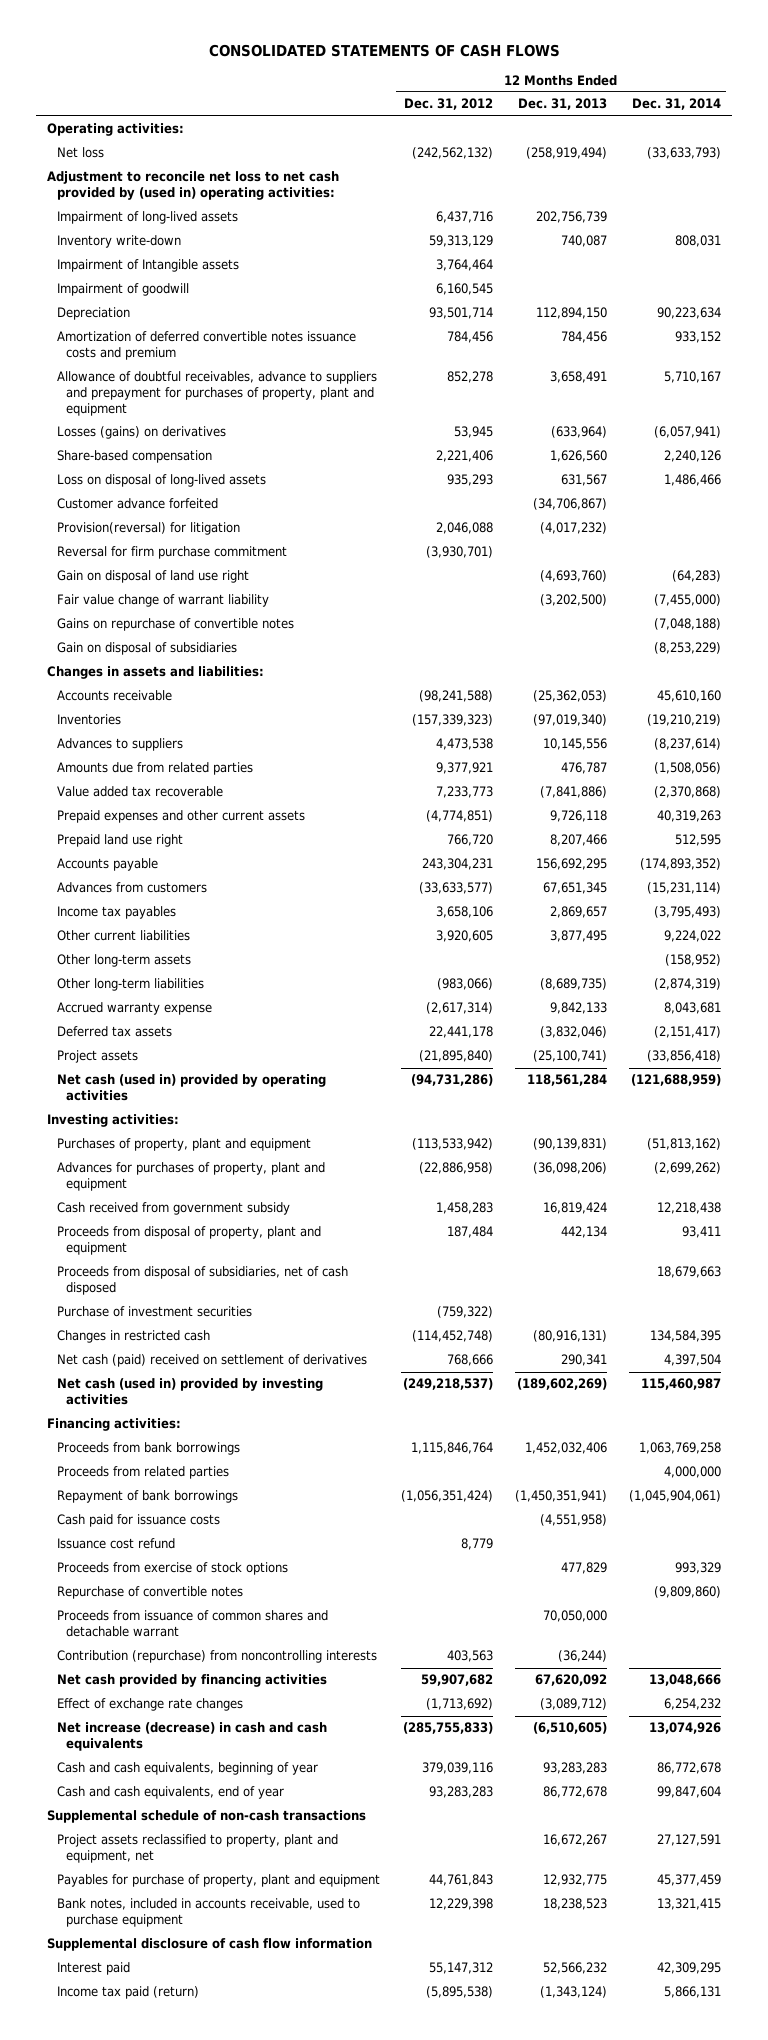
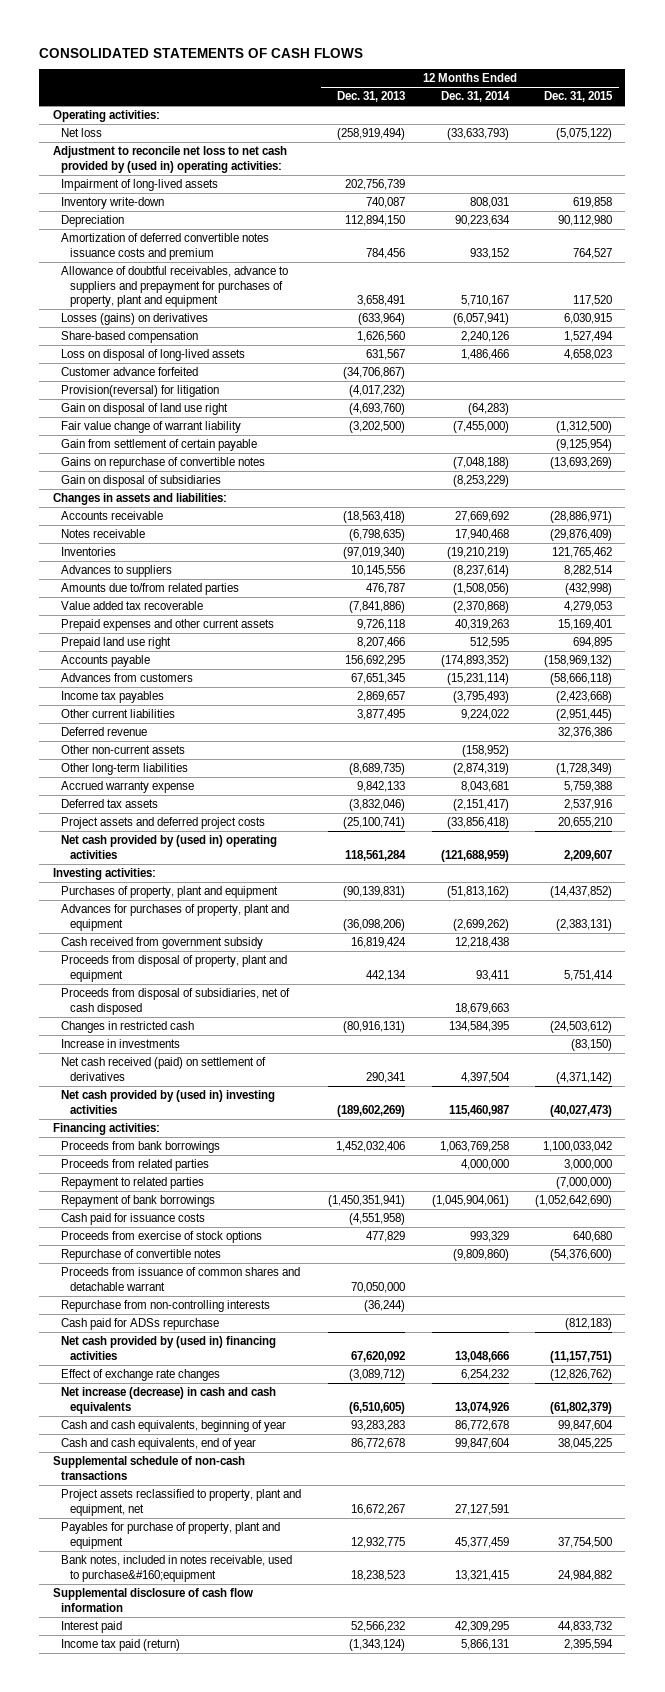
[404,98,494,111] Dec. 31, 2012 -> none
none -> [544,91,614,103] Dec. 31, 2015
[56,259,239,273] Impairment of Intangible assets -> none
[56,283,189,297] Impairment of goodwill -> none
[56,546,287,560] Reversal for firm purchase commitment -> none
none -> [61,439,258,452] Gain from settlement of certain payable
[532,690,607,703] (25,362,053) -> [343,511,406,524] (18,563,418)
[656,690,721,703] 45,610,160 -> [454,511,509,523] 27,669,692
none -> [61,529,146,539] Notes receivable
[56,762,253,776] Amounts due from related parties -> [61,583,240,596] Amounts due to/from related parties
none -> [61,727,148,737] Deferred revenue
[56,954,191,968] Other long-term assets -> [61,745,186,755] Other non-current assets
[56,1050,138,1064] Project assets -> [61,817,266,830] Project assets and deferred project costs
[56,1074,326,1102] Net cash (used in) provided by operating activities -> [61,835,278,859] Net cash provided by (used in) operating activities
[56,1306,252,1318] Purchase of investment securities -> none
none -> [61,1039,181,1049] Increase in investments
[56,1354,367,1368] Net cash (paid) received on settlement of derivatives -> [61,1057,267,1081] Net cash received (paid) on settlement of derivatives
[56,1378,323,1406] Net cash (used in) provided by investing activities -> [61,1090,276,1114] Net cash provided by (used in) investing activities
none -> [61,1177,205,1190] Repayment to related parties
[56,1538,175,1550] Issuance cost refund -> none
[56,1650,377,1664] Contribution (repurchase) from noncontrolling interests -> [61,1300,271,1313] Repurchase from non-controlling interests
none -> [61,1318,220,1331] Cash paid for ADSs repurchase
[56,1674,327,1688] Net cash provided by financing activities -> [61,1336,277,1360] Net cash provided by (used in) financing activities
[56,1898,360,1928] Bank notes, included in accounts receivable, used to purchase equipment -> [61,1555,293,1582] Bank notes, included in notes receivable, used to purchase&#160;equipment

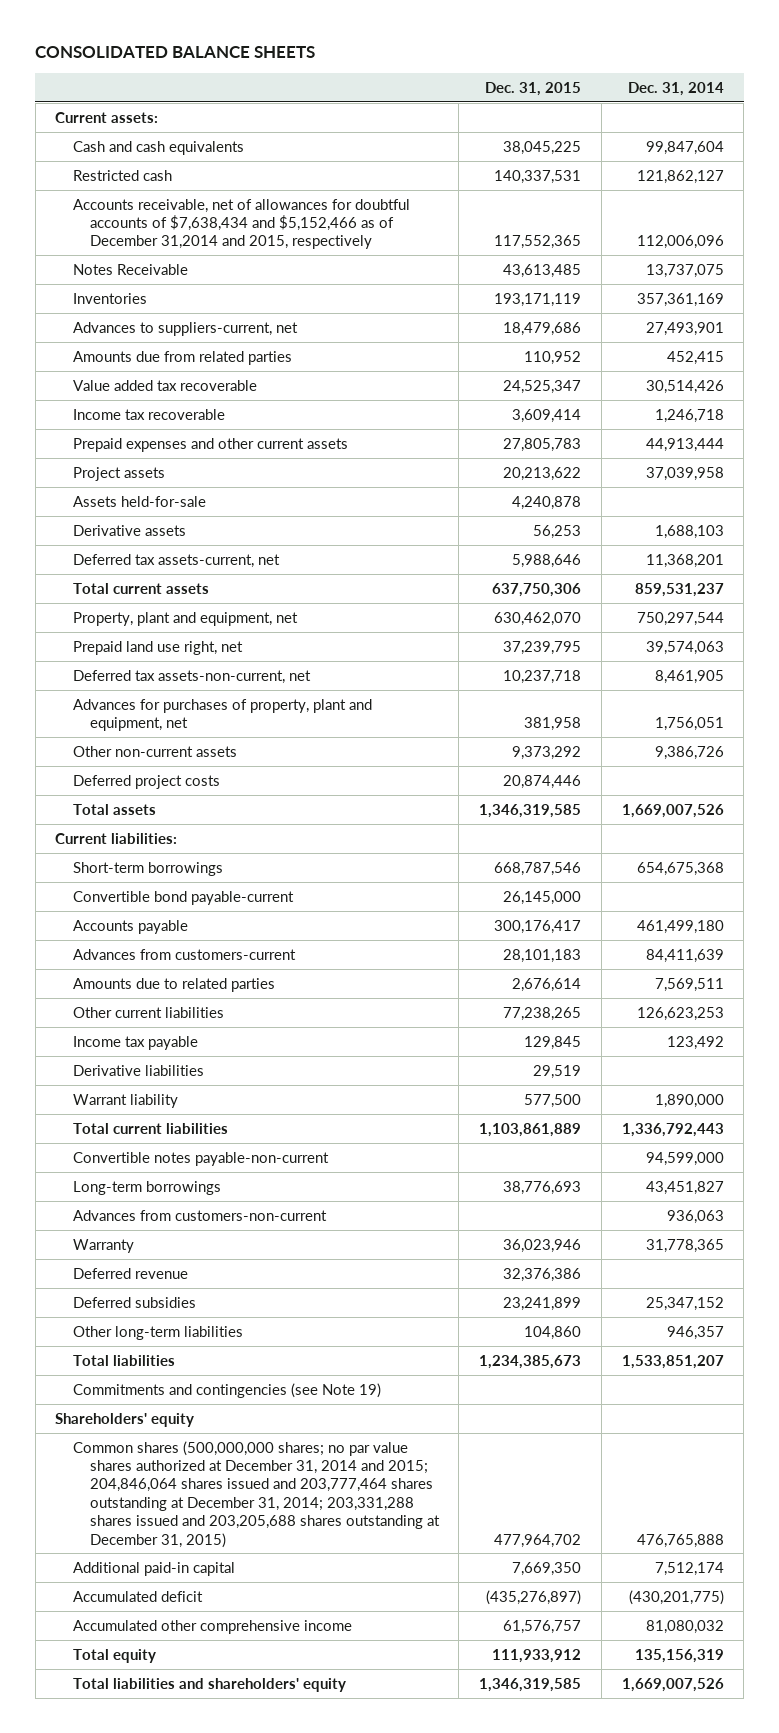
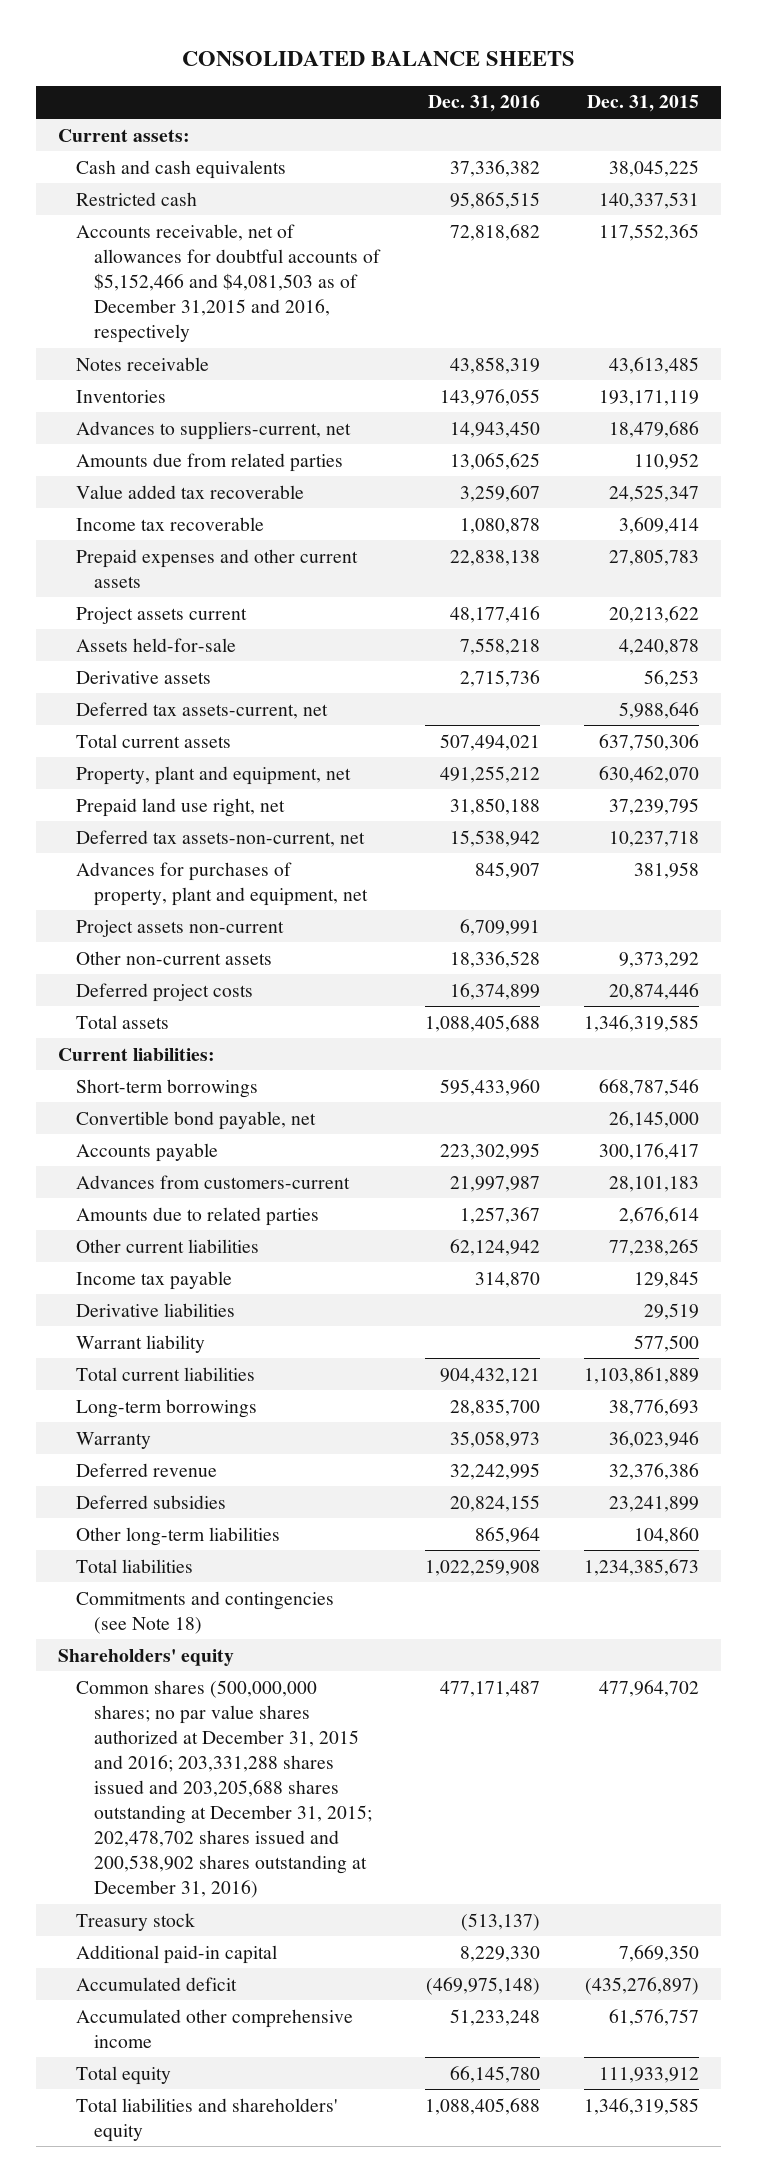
[627,81,724,96] Dec. 31, 2014 -> none
none -> [427,95,540,113] Dec. 31, 2016
[72,198,410,250] Accounts receivable, net of allowances for doubtful accounts of $7,638,434 and $5,152,466 as of December 31,2014 and 2015, respectively -> [76,223,382,343] Accounts receivable, net of allowances for doubtful accounts of $5,152,466 and $4,081,503 as of December 31,2015 and 2016, respectively
[72,263,188,275] Notes Receivable -> [76,356,210,371] Notes receivable
[72,466,165,481] Project assets -> [76,606,248,624] Project assets current
none -> [76,919,285,937] Project assets non-current
[72,890,294,905] Convertible bond payable-current -> [76,1110,317,1130] Convertible bond payable, net
[72,1151,329,1166] Convertible notes payable-non-current -> none
[72,1209,327,1221] Advances from customers-non-current -> none
[72,1382,381,1398] Commitments and contingencies (see Note 19) -> [76,1590,335,1634] Commitments and contingencies (see Note 18)
[72,1440,440,1548] Common shares (500,000,000 shares; no par value shares authorized at December 31, 2014 and 2015; 204,846,064 shares issued and 203,777,464 shares outstanding at December 31, 2014; 203,331,288 shares issued and 203,205,688 shares outstanding at December 31, 2015) -> [76,1679,373,1898] Common shares (500,000,000 shares; no par value shares authorized at December 31, 2015 and 2016; 203,331,288 shares issued and 203,205,688 shares outstanding at December 31, 2015; 202,478,702 shares issued and 200,538,902 shares outstanding at December 31, 2016)
none -> [76,1912,196,1931] Treasury stock

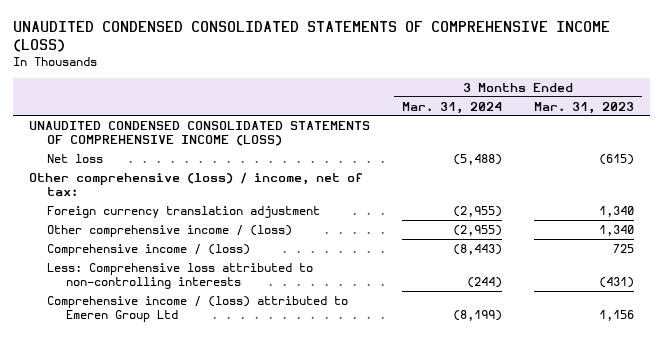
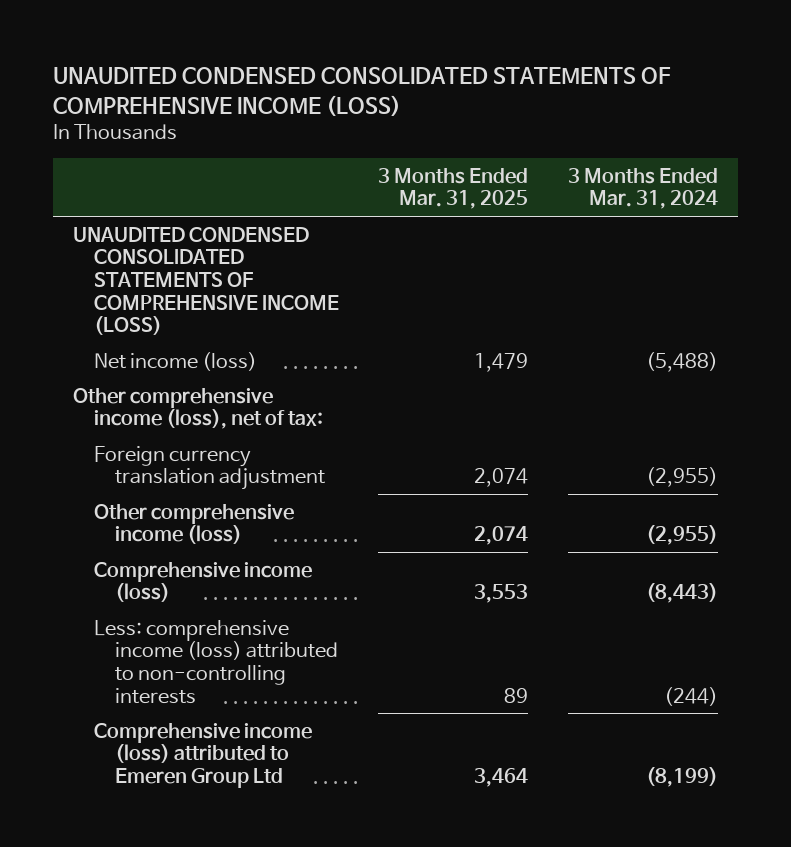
[534,101,635,114] Mar. 31, 2023 -> none
none -> [378,167,529,210] 3 Months Ended Mar. 31, 2025
[47,153,104,163] Net loss -> [93,351,257,371] Net income (loss)
[29,171,364,196] Other comprehensive (loss) / income, net of tax: -> [72,387,323,430] Other comprehensive income (loss), net of tax:
[47,224,293,237] Other comprehensive income / (loss) -> [93,503,294,545] Other comprehensive income (loss)
[47,243,251,256] Comprehensive income / (loss) -> [93,561,312,603] Comprehensive income (loss)
[47,262,314,289] Less: Comprehensive loss attributed to non-controlling interests -> [93,619,338,704] Less: comprehensive income (loss) attributed to non-controlling interests
[47,295,349,322] Comprehensive income / (loss) attributed to Emeren Group Ltd -> [93,722,312,789] Comprehensive income (loss) attributed to Emeren Group Ltd

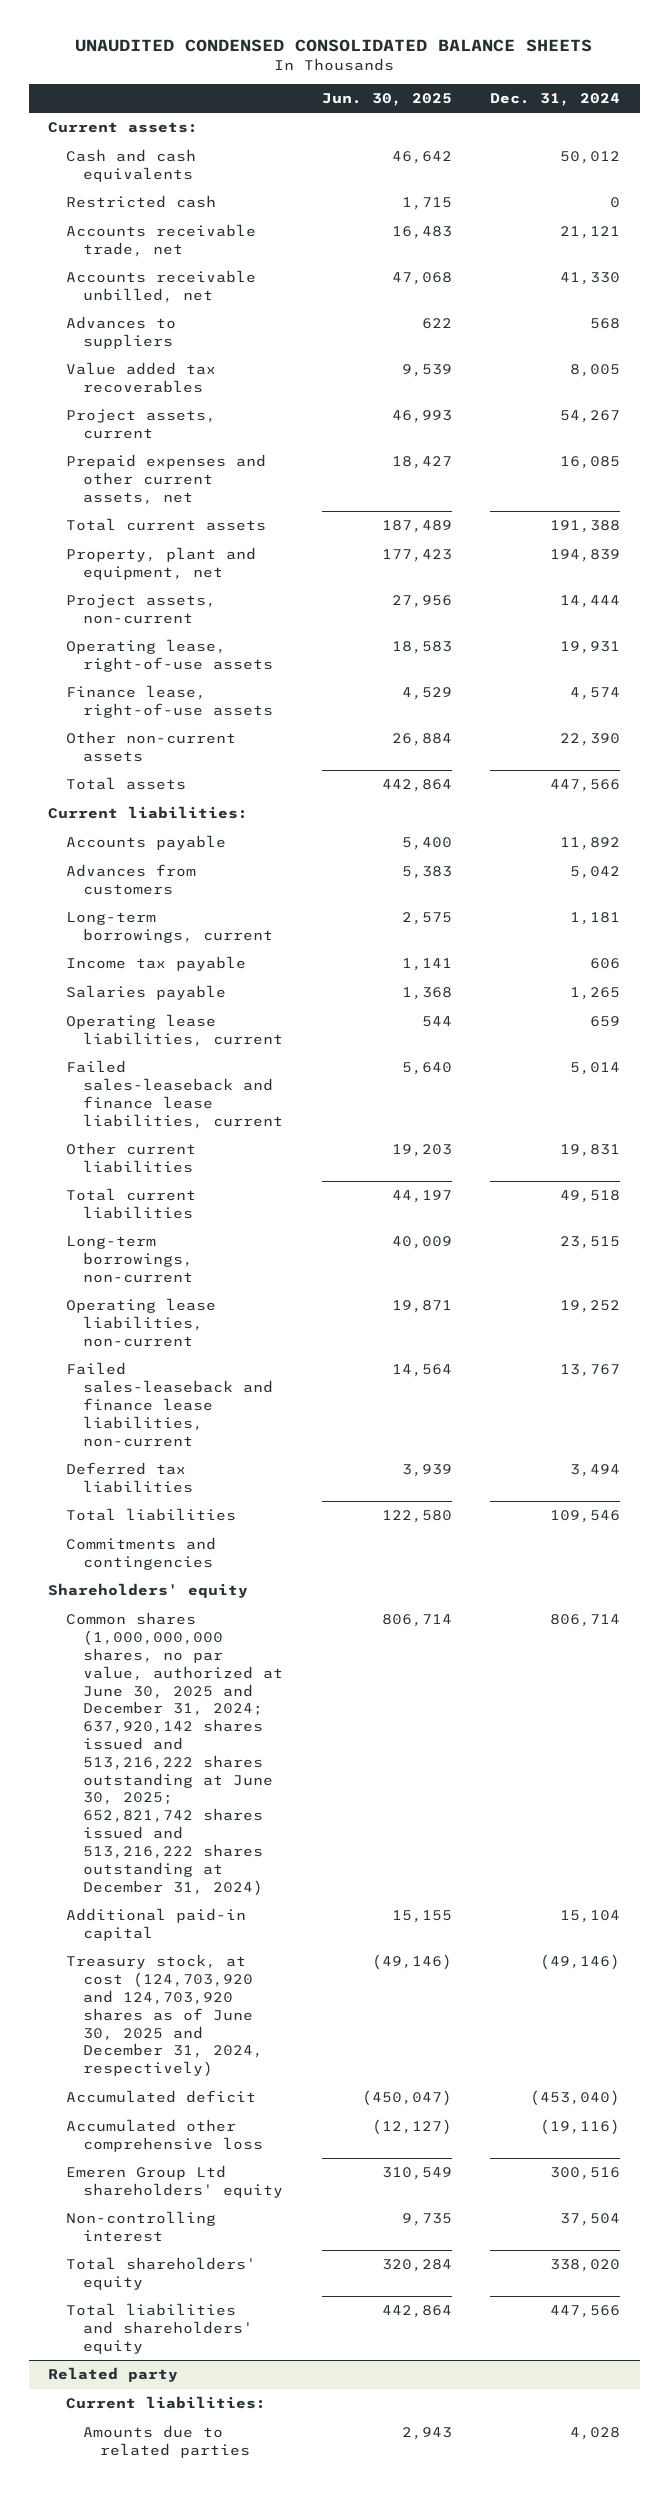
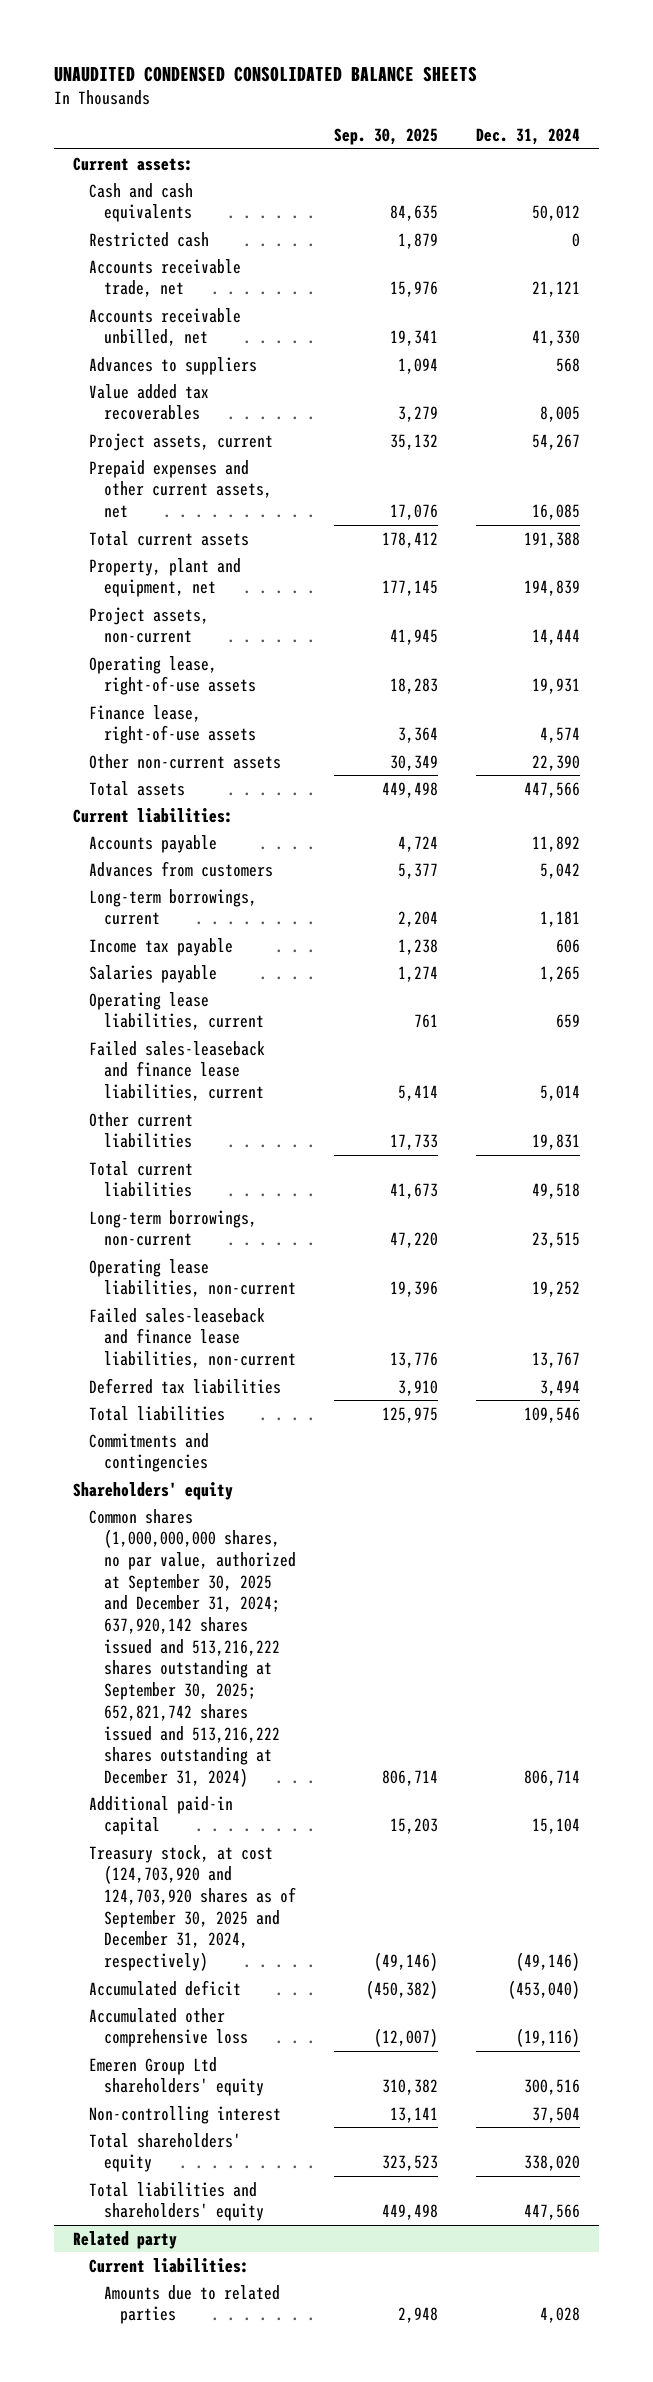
[321,92,452,106] Jun. 30, 2025 -> none
none -> [334,128,439,146] Sep. 30, 2025
[65,1612,283,1896] Common shares (1,000,000,000 shares, no par value, authorized at June 30, 2025 and December 31, 2024; 637,920,142 shares issued and 513,216,222 shares outstanding at June 30, 2025; 652,821,742 shares issued and 513,216,222 shares outstanding at December 31, 2024) -> [88,1508,297,1787] Common shares (1,000,000,000 shares, no par value, authorized at September 30, 2025 and December 31, 2024; 637,920,142 shares issued and 513,216,222 shares outstanding at September 30, 2025; 652,821,742 shares issued and 513,216,222 shares outstanding at December 31, 2024)
[65,1954,263,2078] Treasury stock, at cost (124,703,920 and 124,703,920 shares as of June 30, 2025 and December 31, 2024, respectively) -> [88,1844,297,1972] Treasury stock, at cost (124,703,920 and 124,703,920 shares as of September 30, 2025 and December 31, 2024, respectively)

